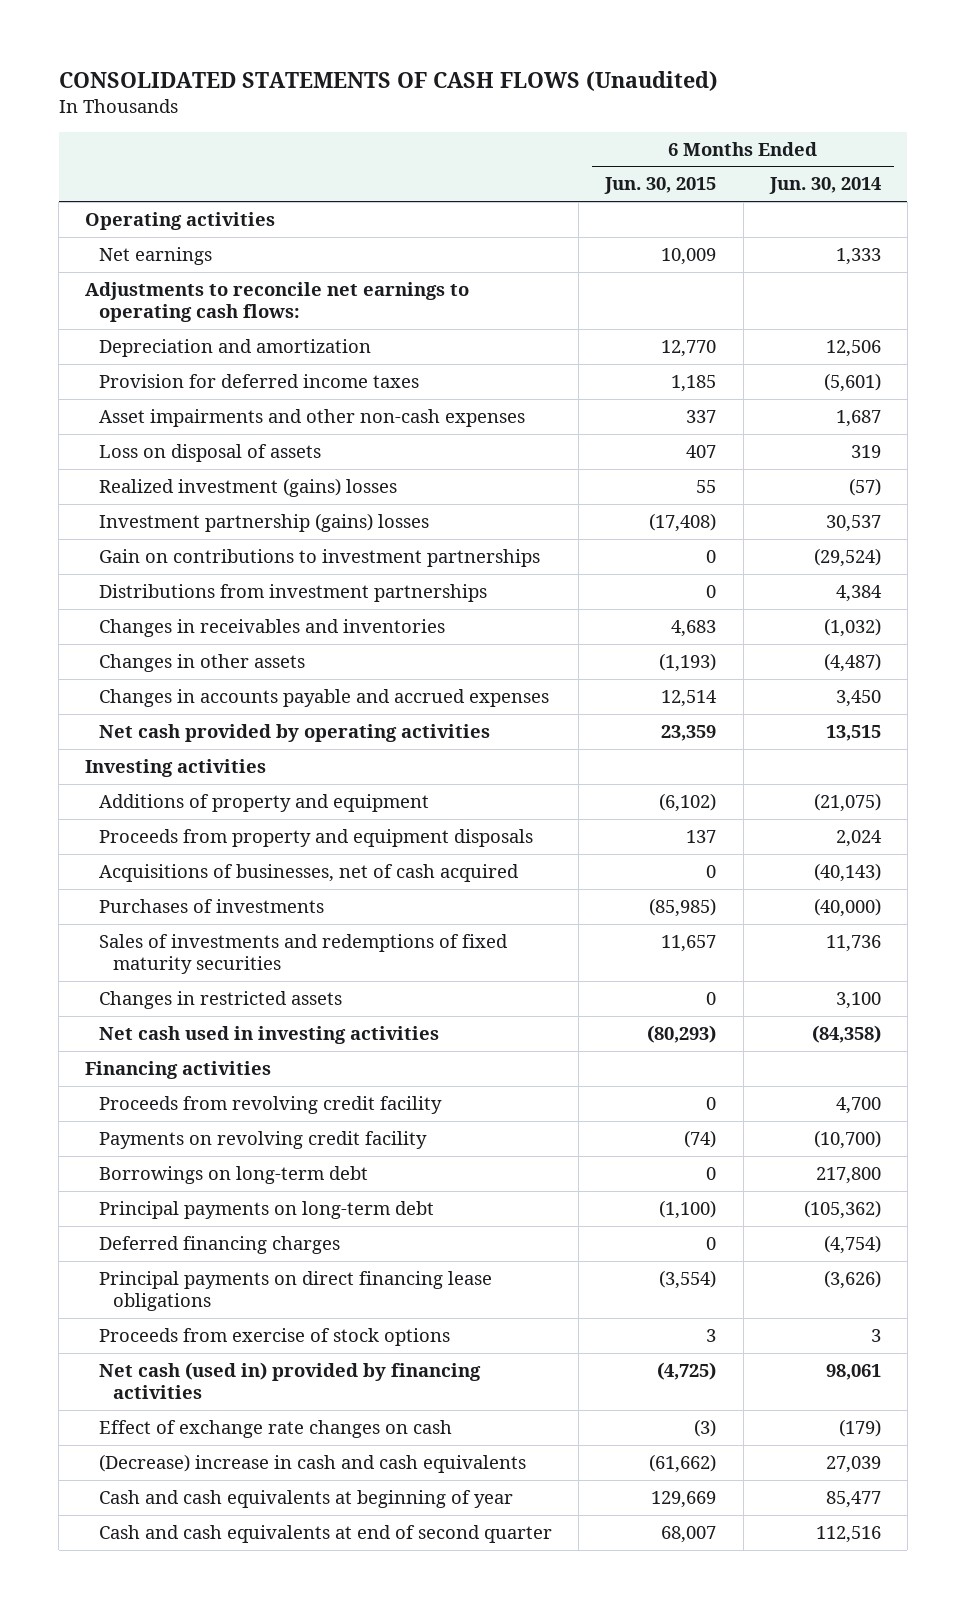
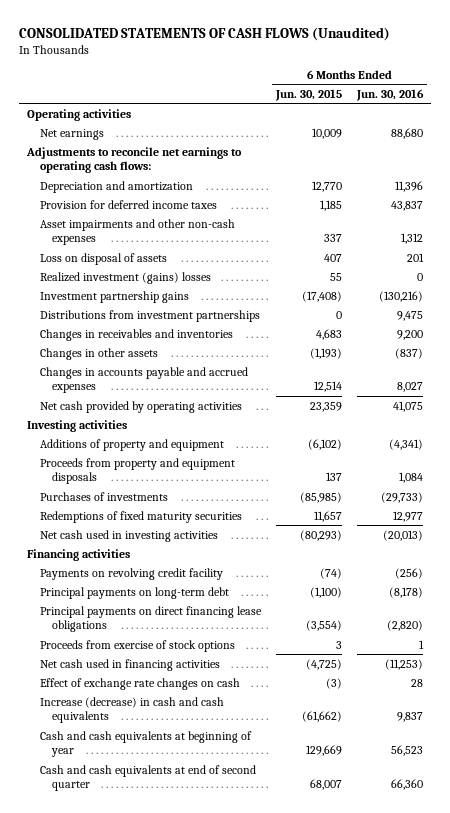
[768,177,881,195] Jun. 30, 2014 -> none
none -> [356,89,425,102] Jun. 30, 2016
[99,549,541,568] Gain on contributions to investment partnerships -> none
[99,513,430,533] Investment partnership (gains) losses -> [39,290,189,303] Investment partnership gains
[99,864,520,883] Acquisitions of businesses, net of cash acquired -> none
[99,991,343,1010] Changes in restricted assets -> none
[99,934,509,974] Sales of investments and redemptions of fixed maturity securities -> [39,510,242,523] Redemptions of fixed maturity securities
[99,1096,443,1115] Proceeds from revolving credit facility -> none
[99,1166,369,1185] Borrowings on long-term debt -> none
[99,1236,341,1255] Deferred financing charges -> none
[99,1362,482,1399] Net cash (used in) provided by financing activities -> [39,658,220,671] Net cash used in financing activities
[99,1454,527,1474] (Decrease) increase in cash and cash equivalents -> [39,696,224,724] Increase (decrease) in cash and cash equivalents

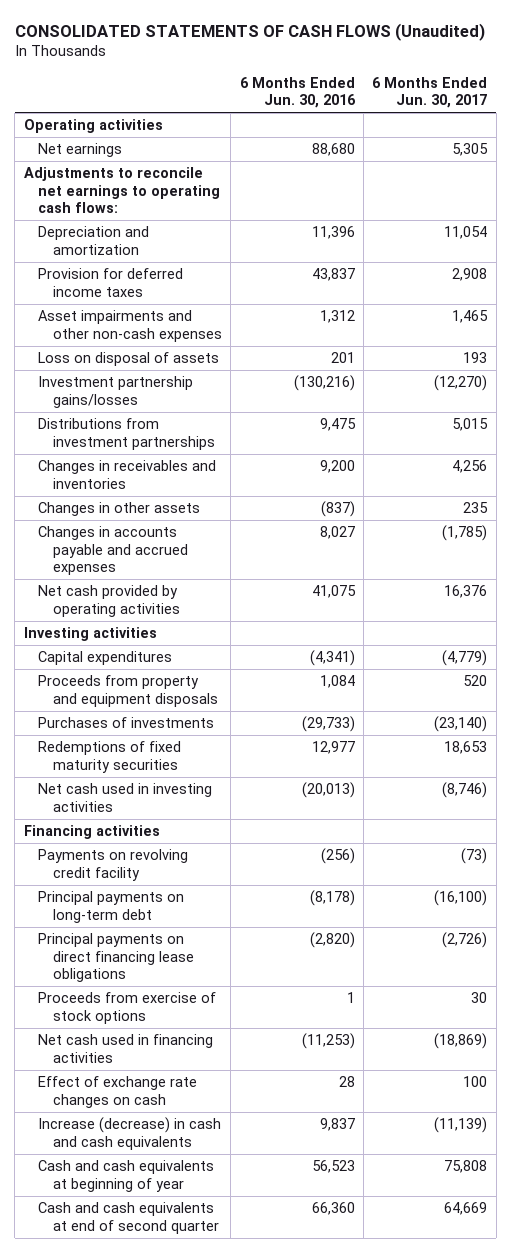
[274,89,342,102] Jun. 30, 2015 -> none
none -> [372,76,488,109] 6 Months Ended Jun. 30, 2017
[39,271,211,284] Realized investment (gains) losses -> none
[39,290,189,303] Investment partnership gains -> [38,376,194,408] Investment partnership gains/losses
[39,438,224,451] Additions of property and equipment -> [38,651,173,666] Capital expenditures

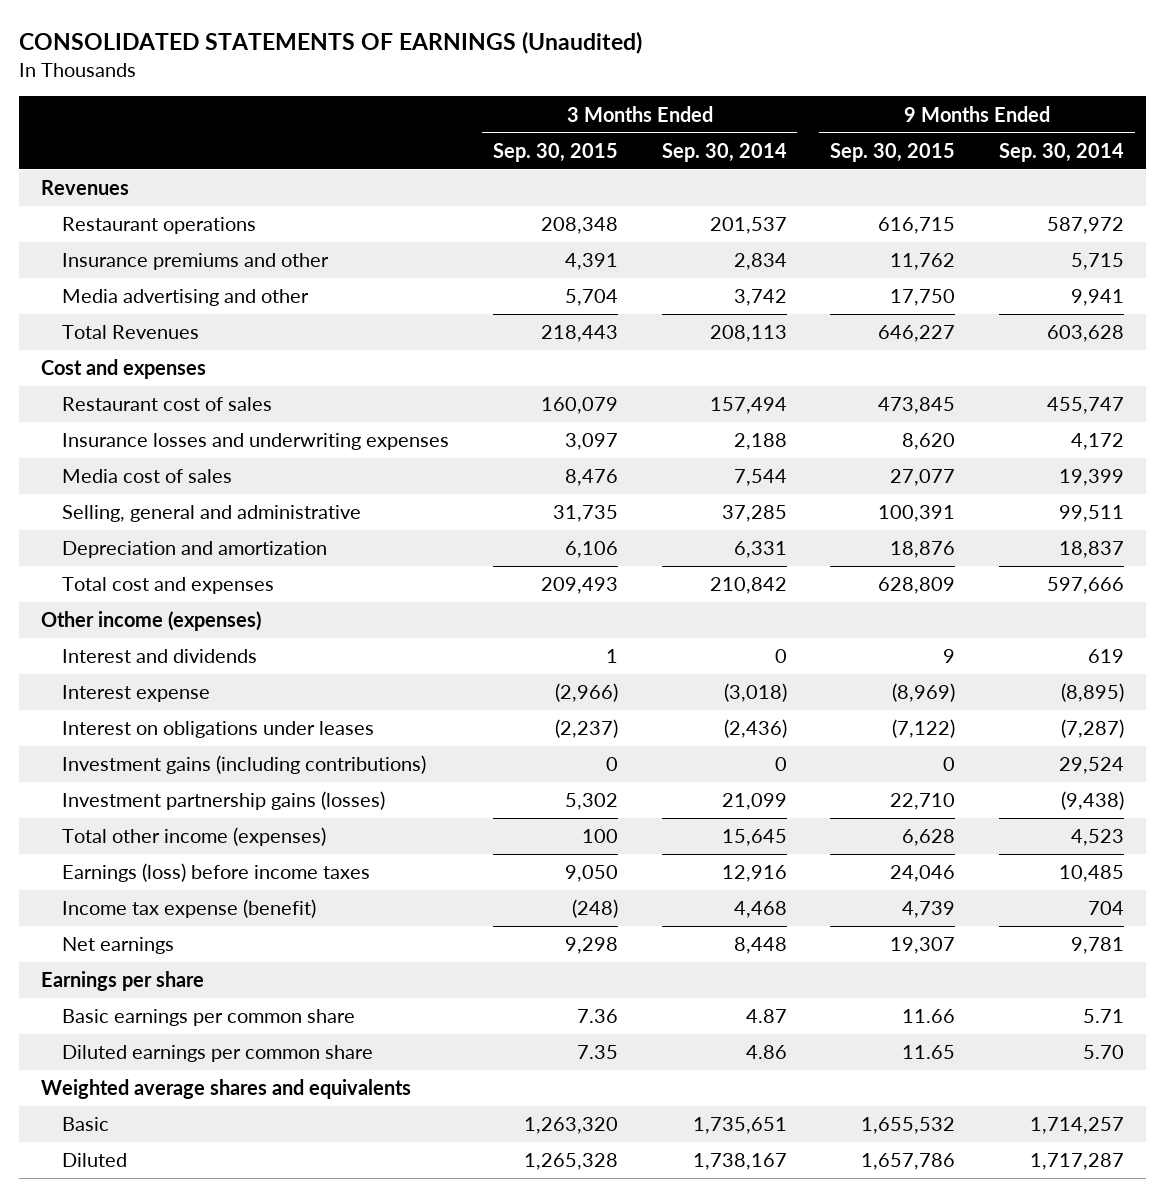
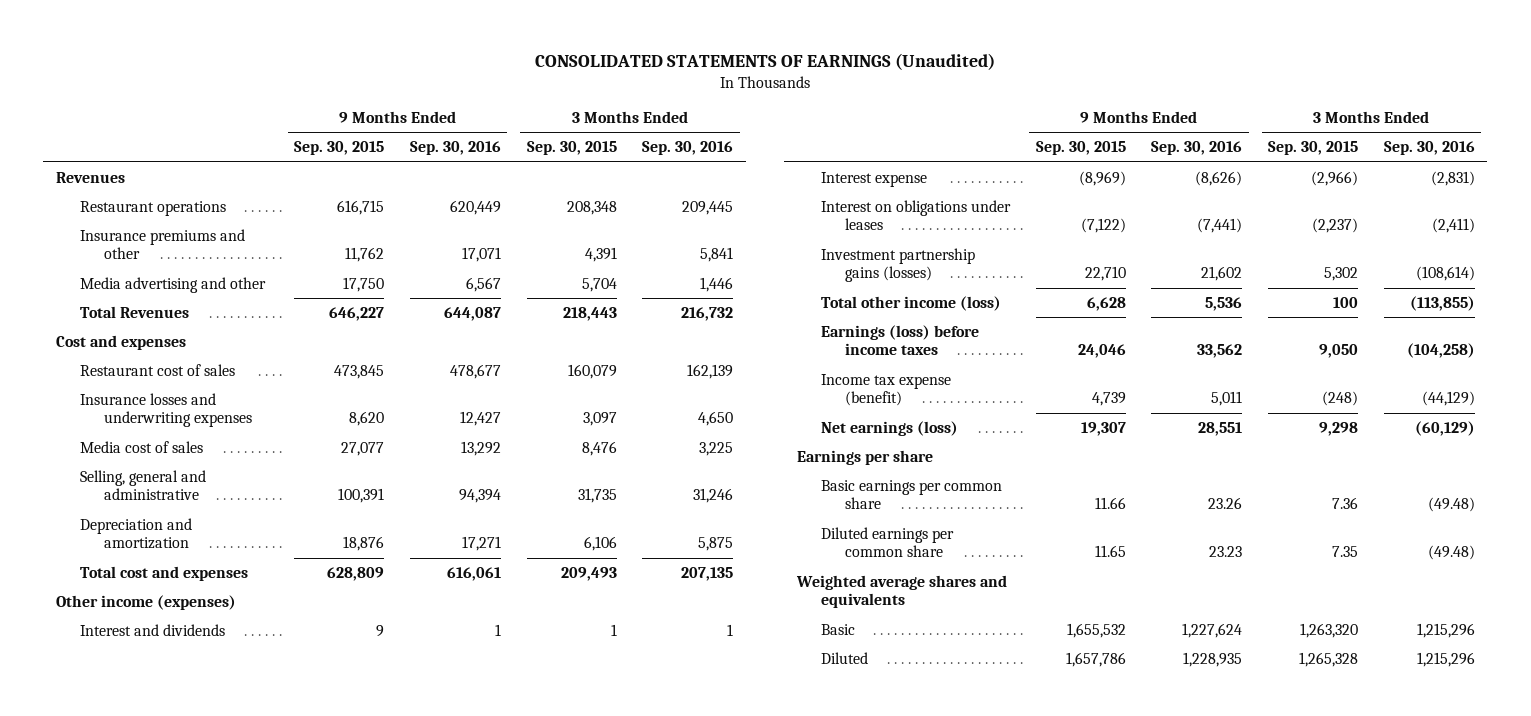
[661,142,787,162] Sep. 30, 2014 -> none
[999,142,1125,162] Sep. 30, 2014 -> none
none -> [410,141,502,156] Sep. 30, 2016
none -> [642,141,734,156] Sep. 30, 2016
[62,755,427,775] Investment gains (including contributions) -> none
[62,827,327,847] Total other income (expenses) -> [821,295,1002,311] Total other income (loss)
[62,937,175,955] Net earnings -> [821,420,959,436] Net earnings (loss)

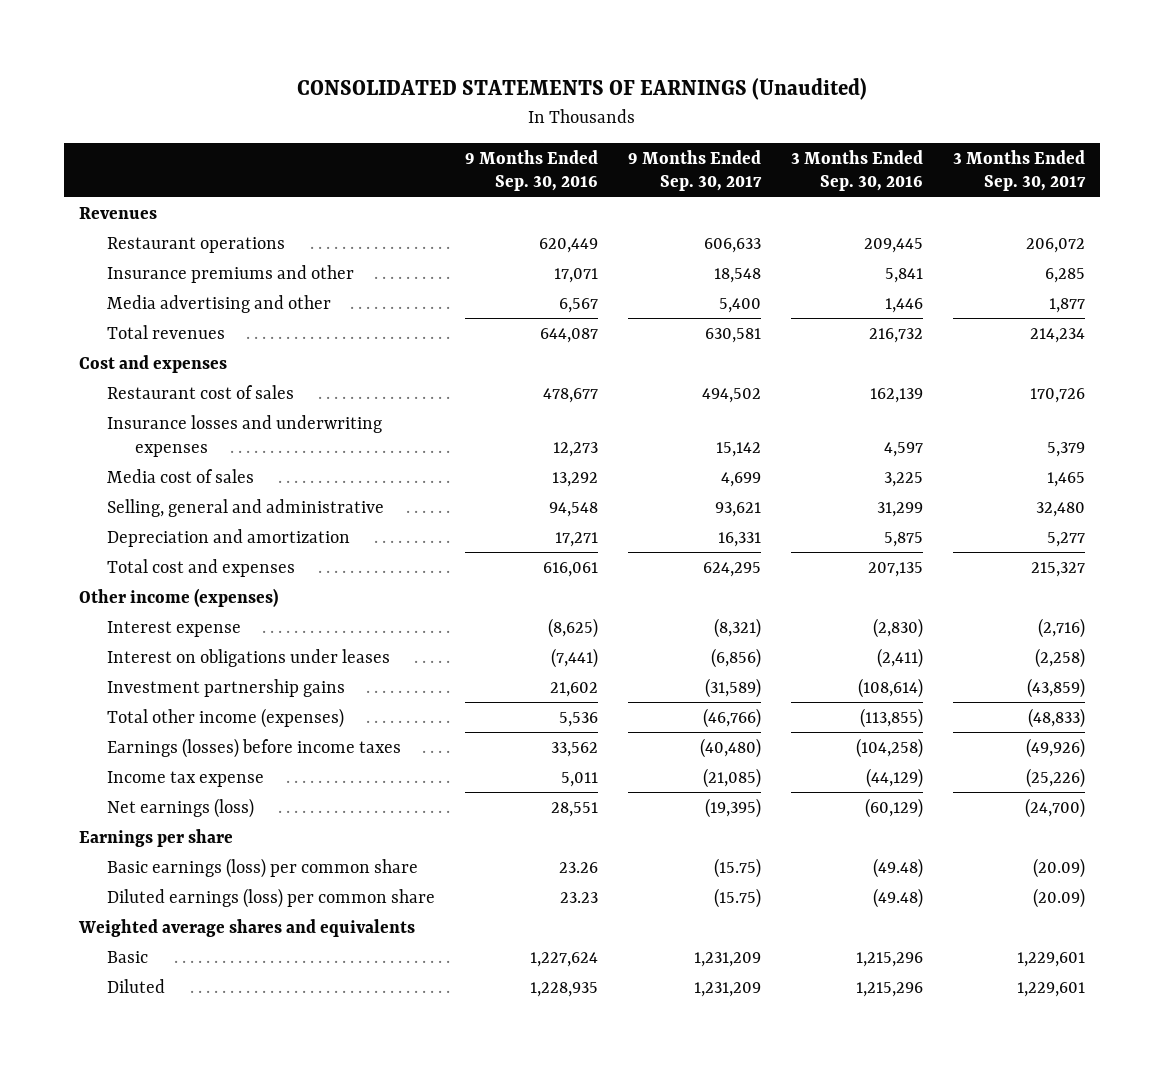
[294,141,385,156] Sep. 30, 2015 -> none
[526,141,617,156] Sep. 30, 2015 -> none
none -> [627,149,762,192] 9 Months Ended Sep. 30, 2017
none -> [952,149,1086,192] 3 Months Ended Sep. 30, 2017
[79,305,189,318] Total Revenues -> [106,324,225,339] Total revenues
[460,411,502,427] 12,427 -> [552,441,598,457] 12,273
[698,411,734,427] 4,650 -> [883,441,923,457] 4,597
[459,489,502,504] 94,394 -> [548,501,598,517] 94,548
[693,488,734,504] 31,246 -> [876,501,923,517] 31,299
[79,623,225,636] Interest and dividends -> none
[1195,170,1243,186] (8,626) -> [547,617,598,638] (8,625)
[1430,170,1475,186] (2,831) -> [872,617,923,638] (2,830)
[821,247,976,283] Investment partnership gains (losses) -> [106,678,345,697] Investment partnership gains
[821,295,1002,311] Total other income (loss) -> [106,707,344,728] Total other income (expenses)
[821,324,980,356] Earnings (loss) before income taxes -> [106,737,401,758] Earnings (losses) before income taxes
[821,373,952,407] Income tax expense (benefit) -> [106,770,264,787] Income tax expense
[821,479,1003,510] Basic earnings per common share -> [106,857,418,878] Basic earnings (loss) per common share
[821,526,955,558] Diluted earnings per common share -> [106,887,435,908] Diluted earnings (loss) per common share

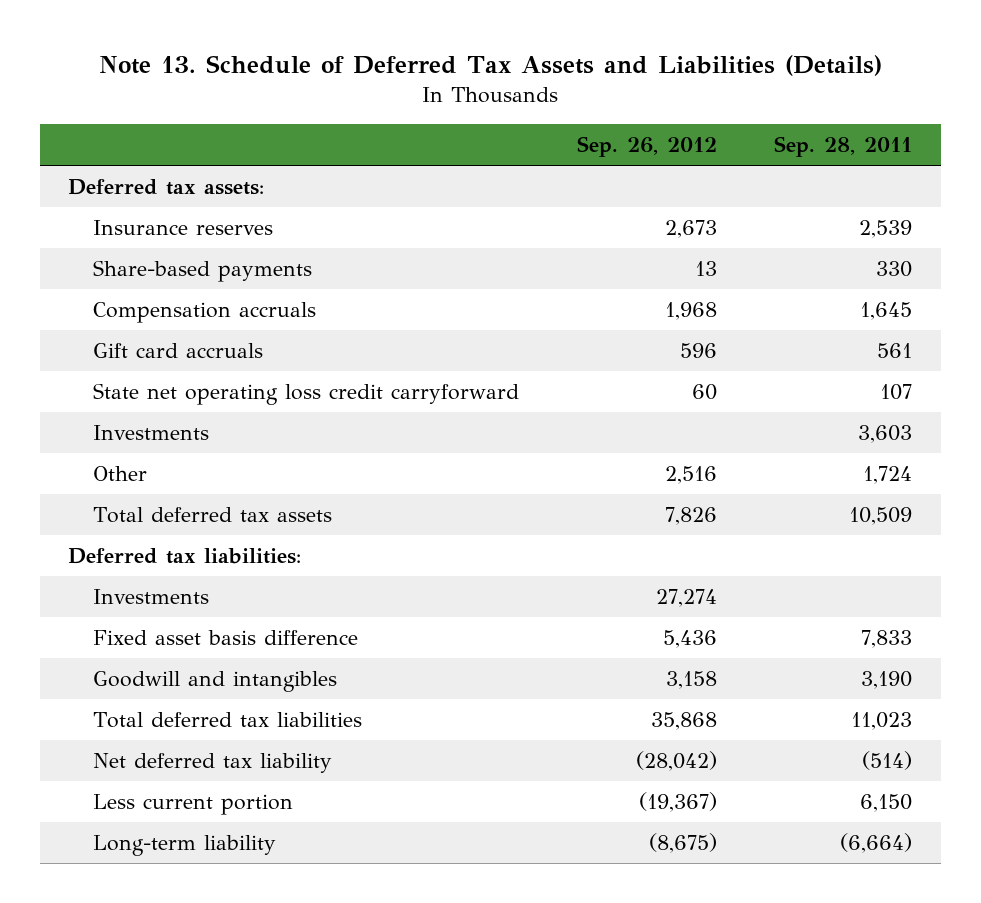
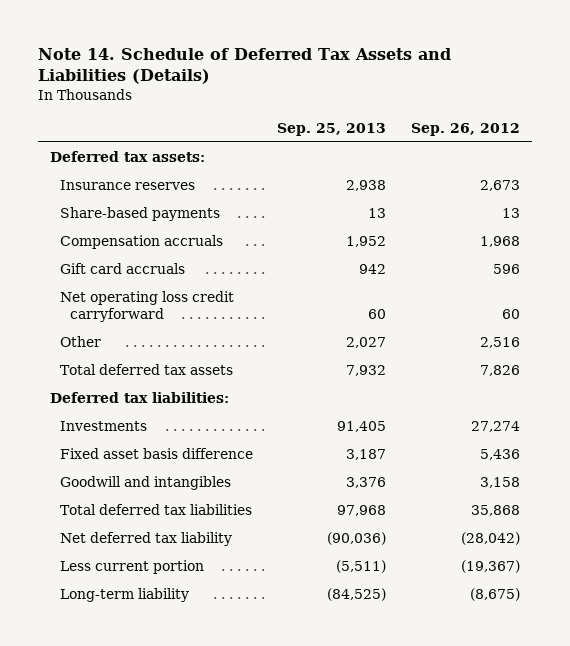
[99,55,883,77] Note 13. Schedule of Deferred Tax Assets and Liabilities (Details) -> [37,47,451,85] Note 14. Schedule of Deferred Tax Assets and Liabilities (Details)
[774,136,913,158] Sep. 28, 2011 -> none
none -> [277,123,387,137] Sep. 25, 2013
[93,424,210,440] Investments -> none
[93,382,520,405] State net operating loss credit carryforward -> [59,291,234,322] Net operating loss credit carryforward

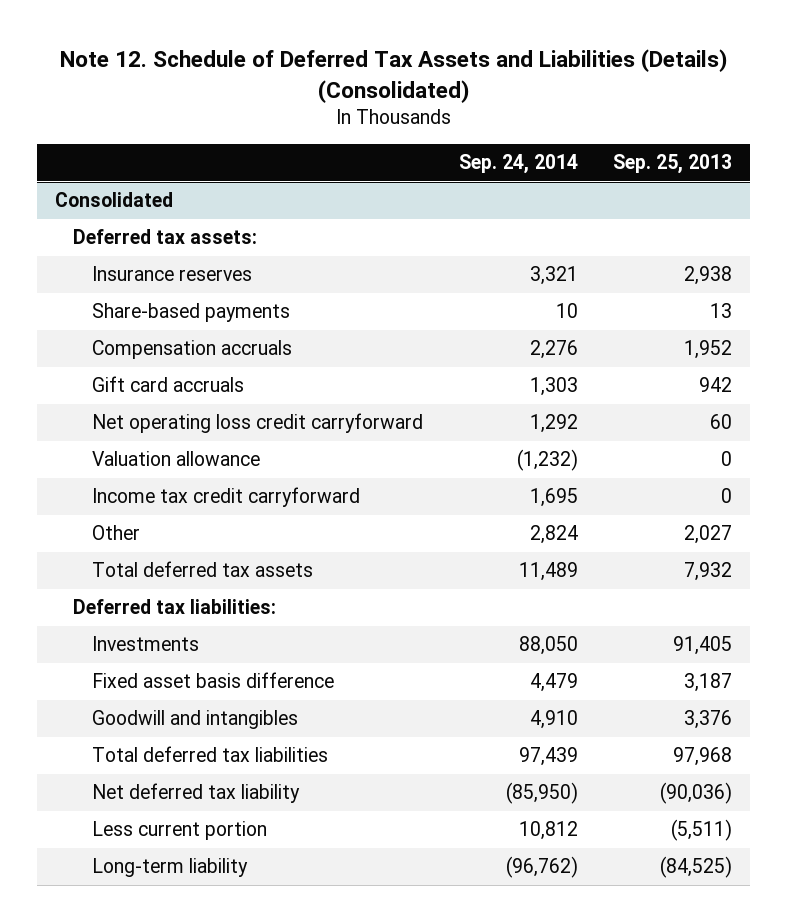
[37,47,451,85] Note 14. Schedule of Deferred Tax Assets and Liabilities (Details) -> [59,49,727,103] Note 12. Schedule of Deferred Tax Assets and Liabilities (Details) (Consolidated)
[410,123,520,137] Sep. 26, 2012 -> none
none -> [458,154,578,175] Sep. 24, 2014
none -> [54,192,173,208] Consolidated
none -> [91,451,260,467] Valuation allowance
none -> [91,487,360,508] Income tax credit carryforward

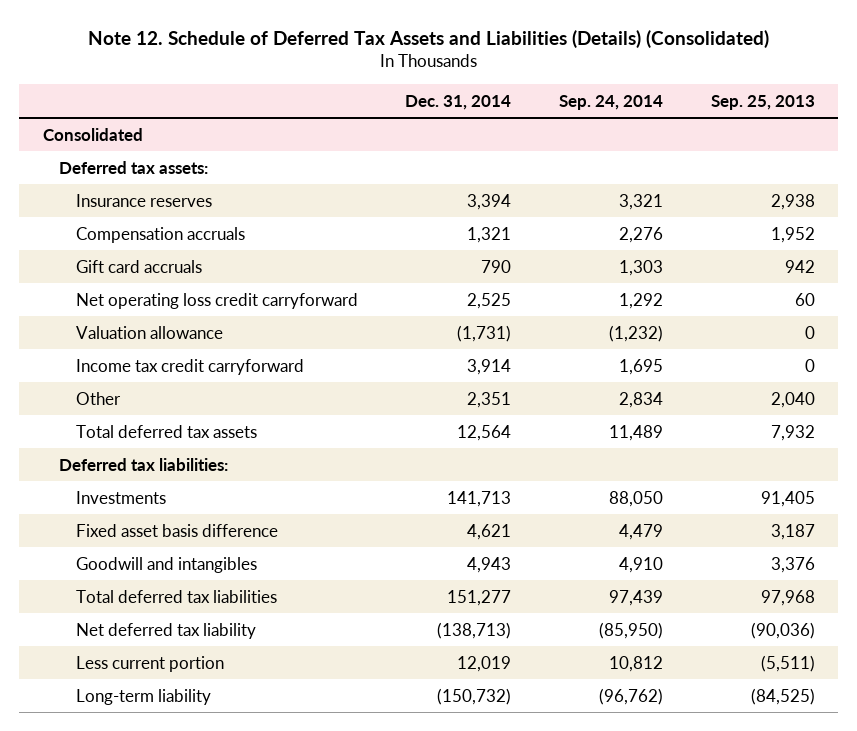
none -> [405,94,512,110] Dec. 31, 2014
[91,303,290,323] Share-based payments -> none
[529,525,578,545] 2,824 -> [619,391,664,408] 2,834
[684,525,733,545] 2,027 -> [770,391,815,408] 2,040

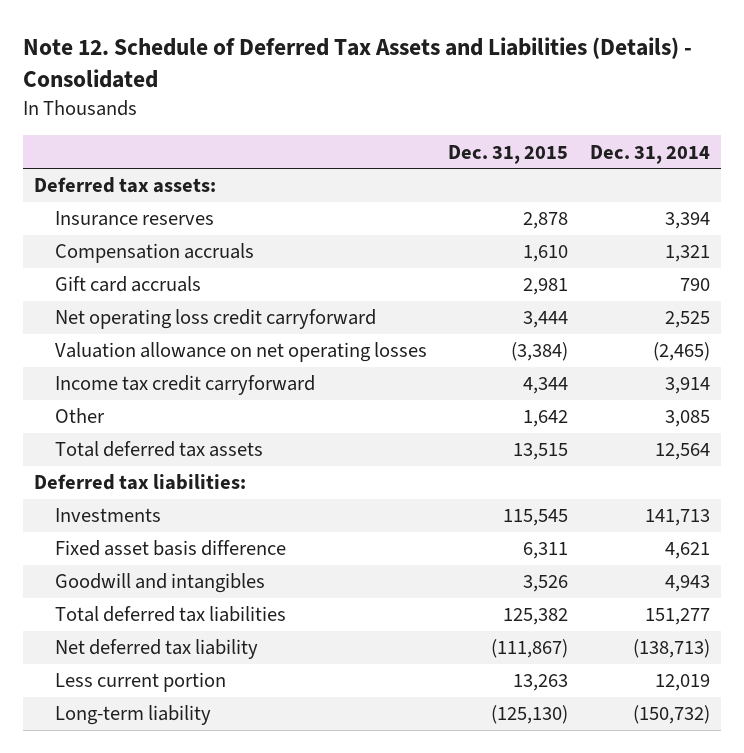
[87,29,769,48] Note 12. Schedule of Deferred Tax Assets and Liabilities (Details) (Consolidated) -> [23,37,693,89] Note 12. Schedule of Deferred Tax Assets and Liabilities (Details) - Consolidated
[559,94,664,110] Sep. 24, 2014 -> none
[710,94,815,110] Sep. 25, 2013 -> none
none -> [448,144,569,164] Dec. 31, 2015
[42,127,143,141] Consolidated -> none
[75,325,223,339] Valuation allowance -> [54,342,427,363] Valuation allowance on net operating losses
[457,324,512,342] (1,731) -> [652,342,710,362] (2,465)
[467,391,512,408] 2,351 -> [664,410,710,428] 3,085

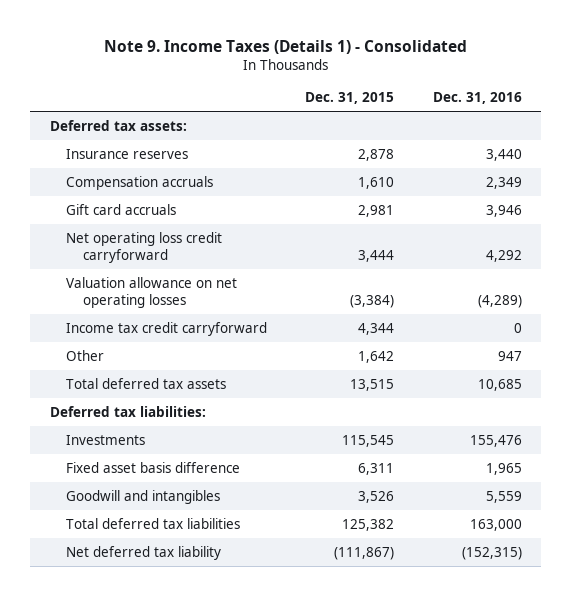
[23,37,693,89] Note 12. Schedule of Deferred Tax Assets and Liabilities (Details) - Consolidated -> [103,39,467,54] Note 9. Income Taxes (Details 1) - Consolidated
[589,144,710,164] Dec. 31, 2014 -> none
none -> [432,92,522,105] Dec. 31, 2016
[54,672,226,693] Less current portion -> none
[54,705,211,726] Long-term liability -> none

